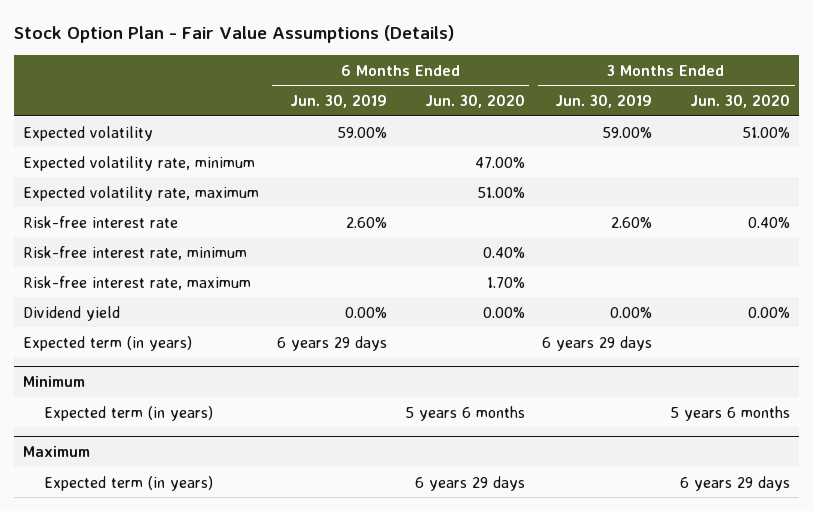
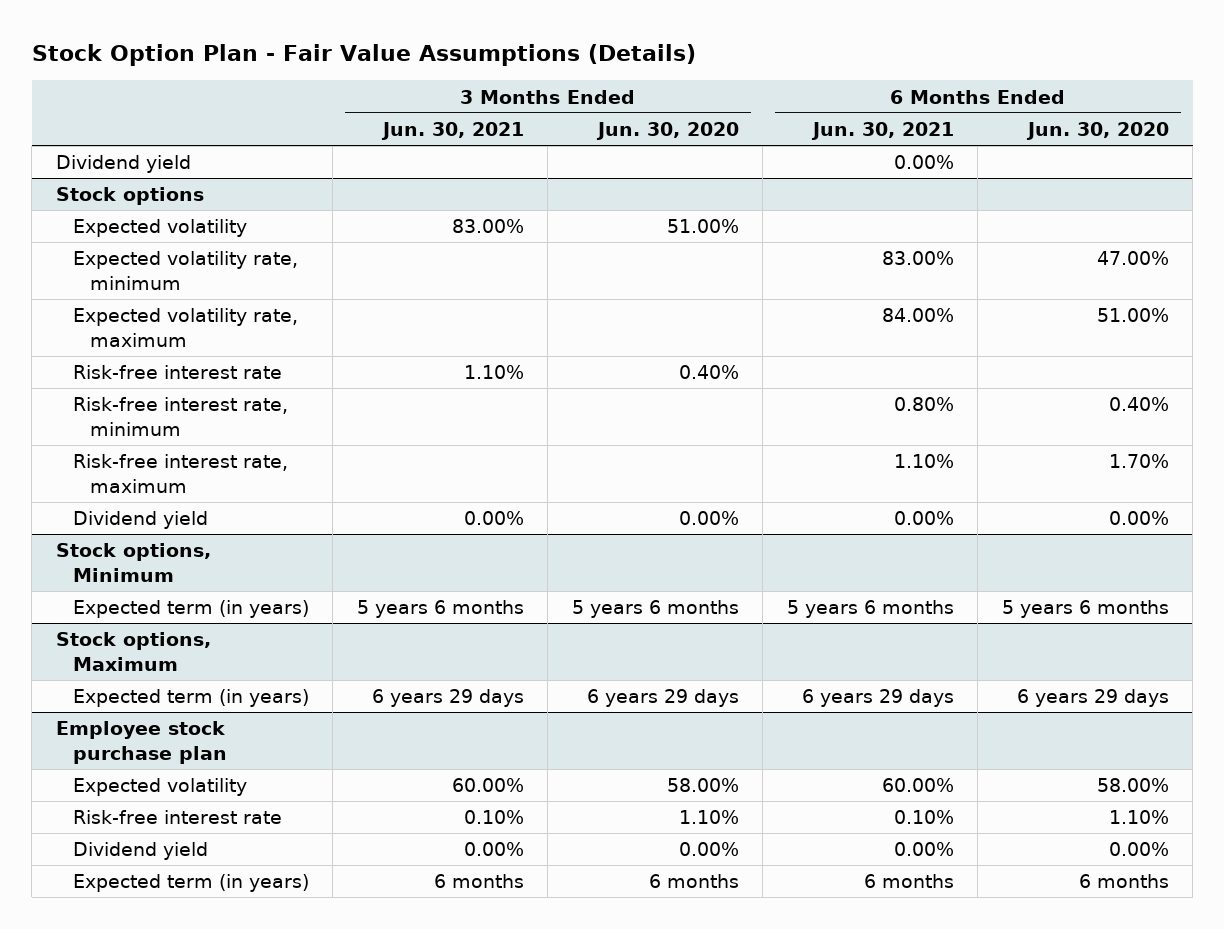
[289,94,387,109] Jun. 30, 2019 -> none
[555,94,653,109] Jun. 30, 2019 -> none
none -> [380,121,524,140] Jun. 30, 2021
none -> [810,121,954,140] Jun. 30, 2021
none -> [55,155,191,174] Dividend yield
none -> [55,187,204,206] Stock options
[22,335,192,351] Expected term (in years) -> none
[22,376,85,388] Minimum -> none
none -> [55,543,211,582] Stock options, Minimum
[22,446,90,458] Maximum -> none
none -> [55,632,211,671] Stock options, Maximum
none -> [55,721,227,764] Employee stock purchase plan
none -> [72,778,247,797] Expected volatility
none -> [72,810,282,825] Risk-free interest rate
none -> [72,842,208,861] Dividend yield
none -> [72,874,309,893] Expected term (in years)

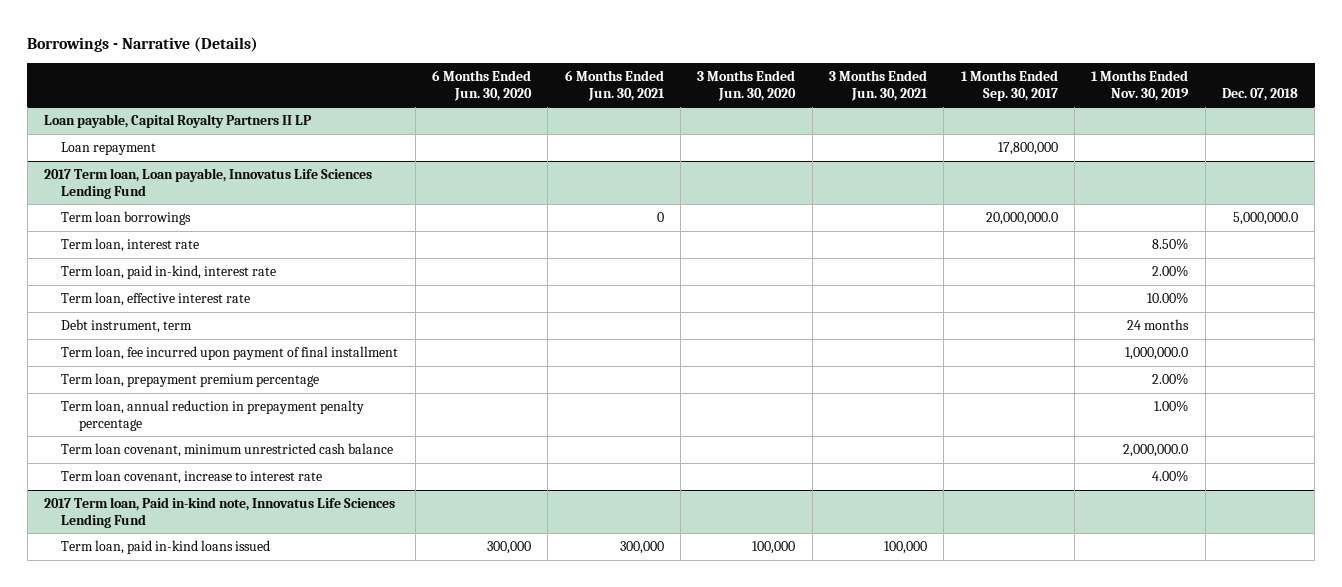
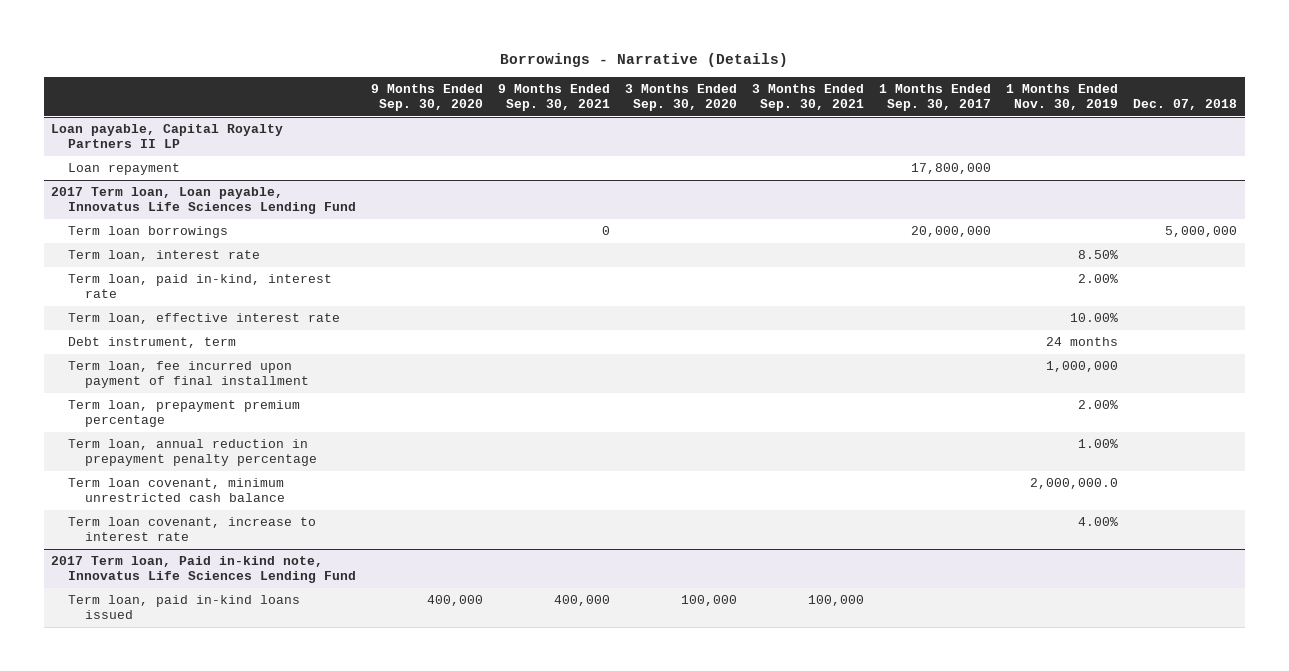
[432,69,533,101] 6 Months Ended Jun. 30, 2020 -> none
[564,69,665,101] 6 Months Ended Jun. 30, 2021 -> none
[697,69,797,101] 3 Months Ended Jun. 30, 2020 -> none
[828,69,928,101] 3 Months Ended Jun. 30, 2021 -> none
none -> [371,83,484,111] 9 Months Ended Sep. 30, 2020
none -> [498,83,611,111] 9 Months Ended Sep. 30, 2021
none -> [625,83,738,111] 3 Months Ended Sep. 30, 2020
none -> [752,83,865,111] 3 Months Ended Sep. 30, 2021
[985,212,1058,226] 20,000,000.0 -> [911,226,992,238] 20,000,000
[1232,212,1298,226] 5,000,000.0 -> [1165,226,1238,238] 5,000,000
[1125,347,1189,361] 1,000,000.0 -> [1046,361,1119,373] 1,000,000

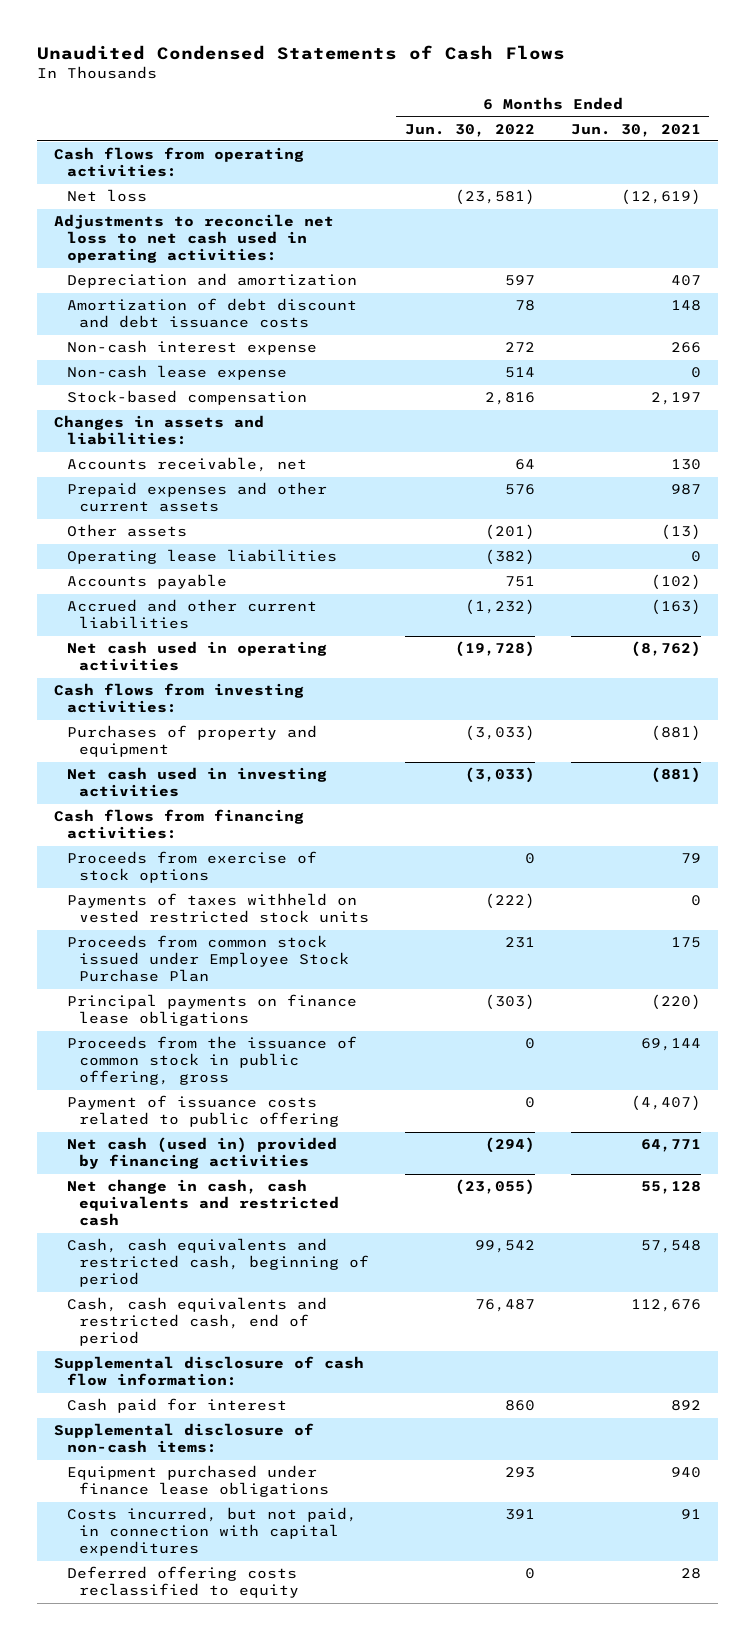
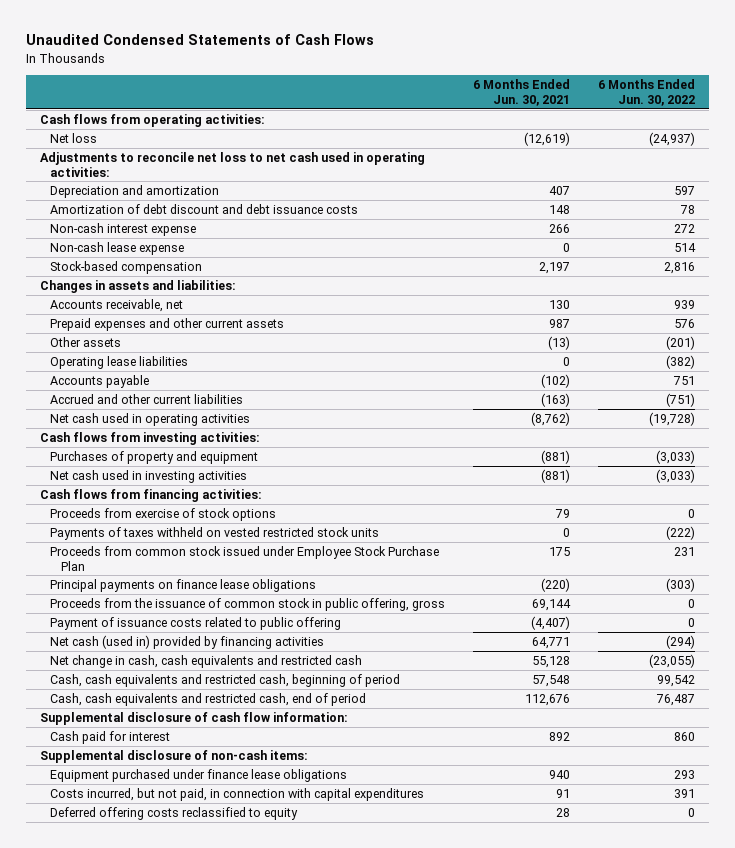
[454,189,535,206] (23,581) -> [649,131,696,146] (24,937)
[514,459,535,471] 64 -> [674,299,696,309] 939
[464,599,535,616] (1,232) -> [666,392,696,407] (751)

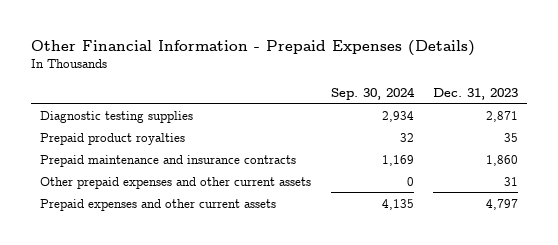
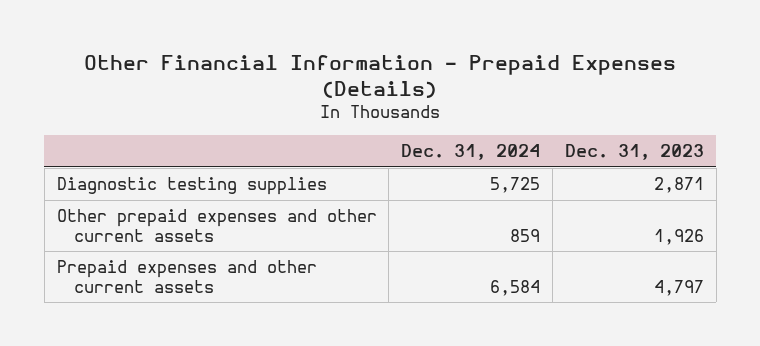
[330,86,415,100] Sep. 30, 2024 -> none
none -> [401,144,541,161] Dec. 31, 2024
[40,132,186,145] Prepaid product royalties -> none
[40,154,297,167] Prepaid maintenance and insurance contracts -> none
[503,176,518,186] 31 -> [653,228,704,245] 1,926

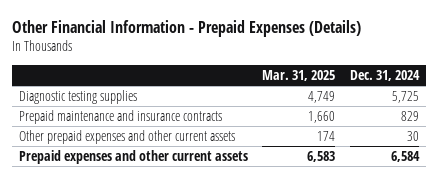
[564,144,704,161] Dec. 31, 2023 -> none
none -> [262,69,336,81] Mar. 31, 2025
none -> [19,109,223,124] Prepaid maintenance and insurance contracts
[510,228,541,242] 859 -> [406,130,419,141] 30

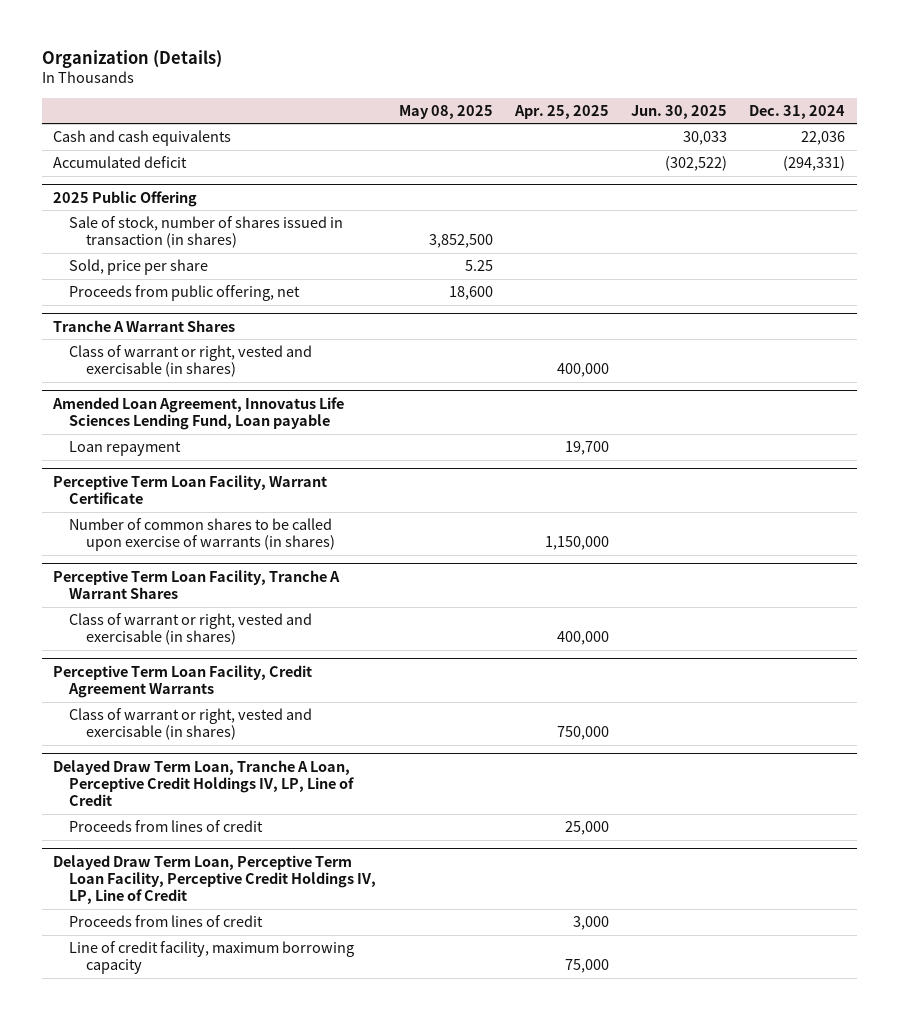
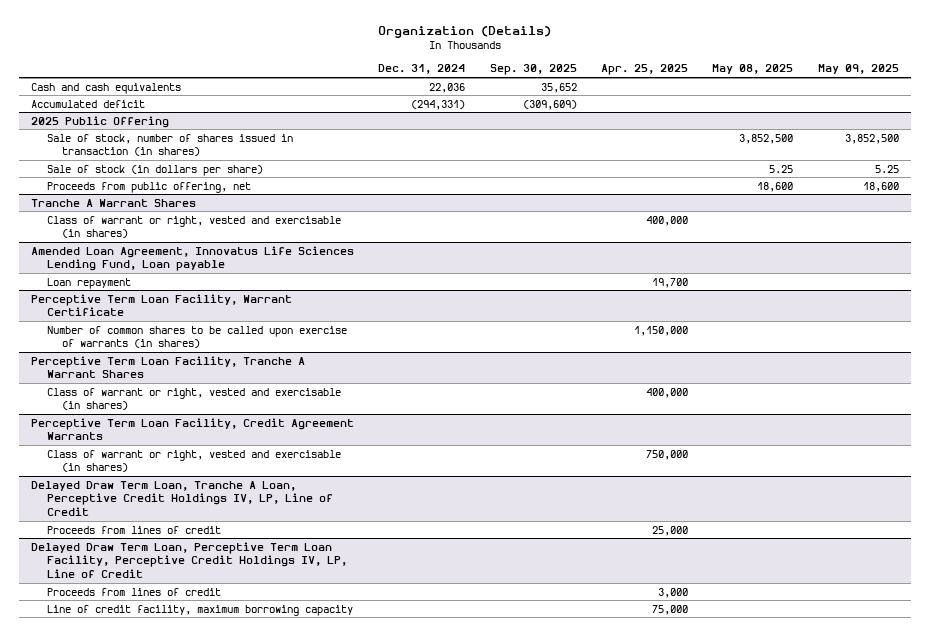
[631,104,728,119] Jun. 30, 2025 -> none
none -> [489,64,577,76] Sep. 30, 2025
none -> [817,64,899,75] May 09, 2025
[69,259,209,276] Sold, price per share -> [46,164,263,176] Sale of stock (in dollars per share)

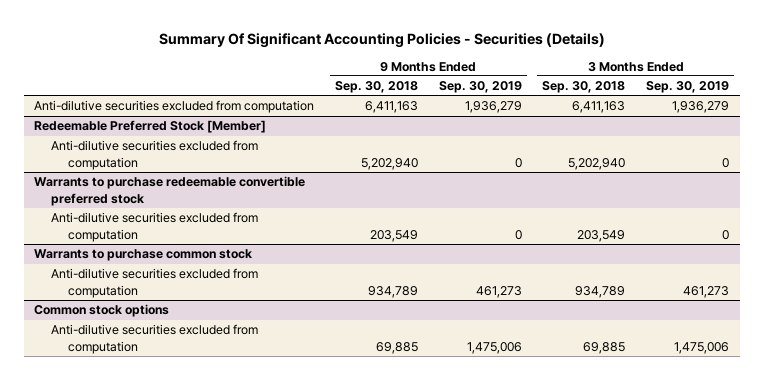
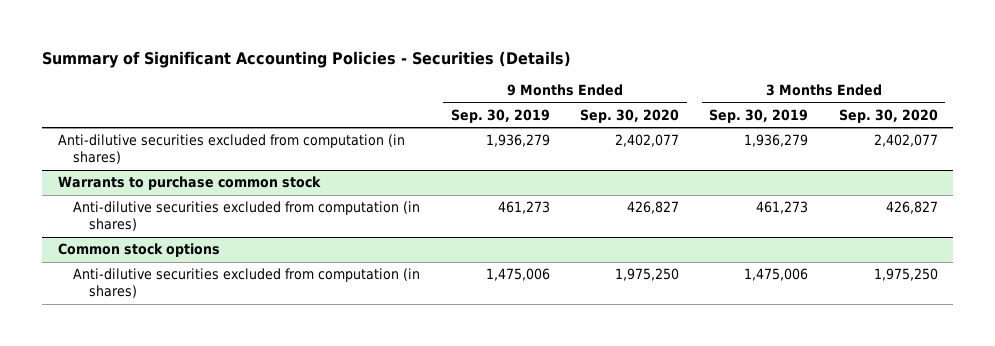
[158,32,605,48] Summary Of Significant Accounting Policies - Securities (Details) -> [42,50,572,68] Summary of Significant Accounting Policies - Securities (Details)
[335,81,419,94] Sep. 30, 2018 -> none
[542,81,626,94] Sep. 30, 2018 -> none
none -> [580,108,680,123] Sep. 30, 2020
none -> [838,108,938,123] Sep. 30, 2020
[34,120,267,134] Redeemable Preferred Stock [Member] -> none
[51,140,259,170] Anti-dilutive securities excluded from computation -> none
[34,176,306,206] Warrants to purchase redeemable convertible preferred stock -> none
[51,212,259,242] Anti-dilutive securities excluded from computation -> none
[34,100,315,114] Anti-dilutive securities excluded from computation -> [57,134,405,165] Anti-dilutive securities excluded from computation (in shares)
[51,268,259,298] Anti-dilutive securities excluded from computation -> [73,201,421,232] Anti-dilutive securities excluded from computation (in shares)
[51,324,259,354] Anti-dilutive securities excluded from computation -> [73,268,421,299] Anti-dilutive securities excluded from computation (in shares)

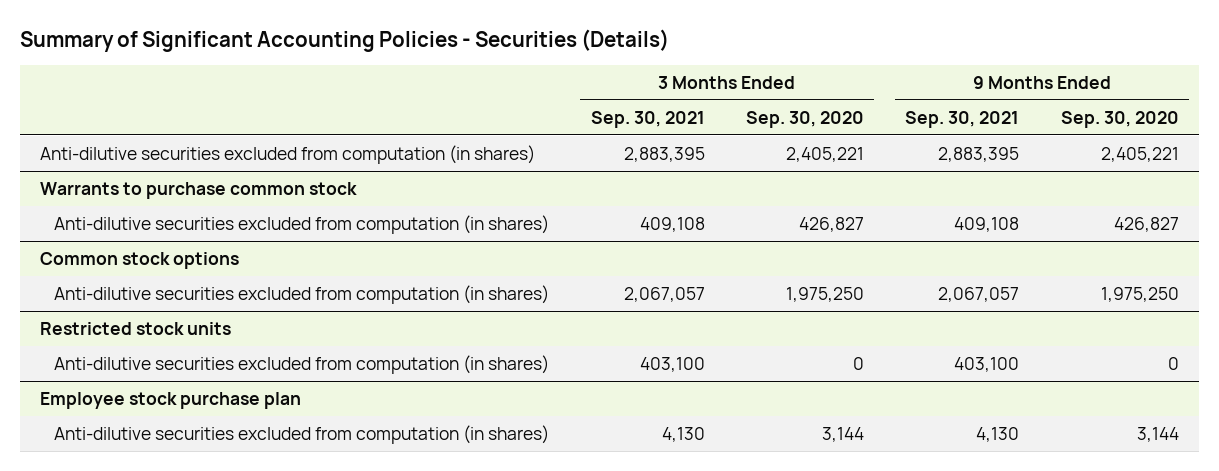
[450,108,550,123] Sep. 30, 2019 -> none
[709,108,809,123] Sep. 30, 2019 -> none
none -> [590,110,705,128] Sep. 30, 2021
none -> [905,110,1020,128] Sep. 30, 2021
[615,134,680,148] 2,402,077 -> [1100,146,1179,162] 2,405,221
[873,134,938,148] 2,402,077 -> [785,146,864,162] 2,405,221
none -> [40,321,232,335] Restricted stock units
none -> [54,354,550,374] Anti-dilutive securities excluded from computation (in shares)
none -> [40,391,302,409] Employee stock purchase plan
none -> [54,424,550,444] Anti-dilutive securities excluded from computation (in shares)

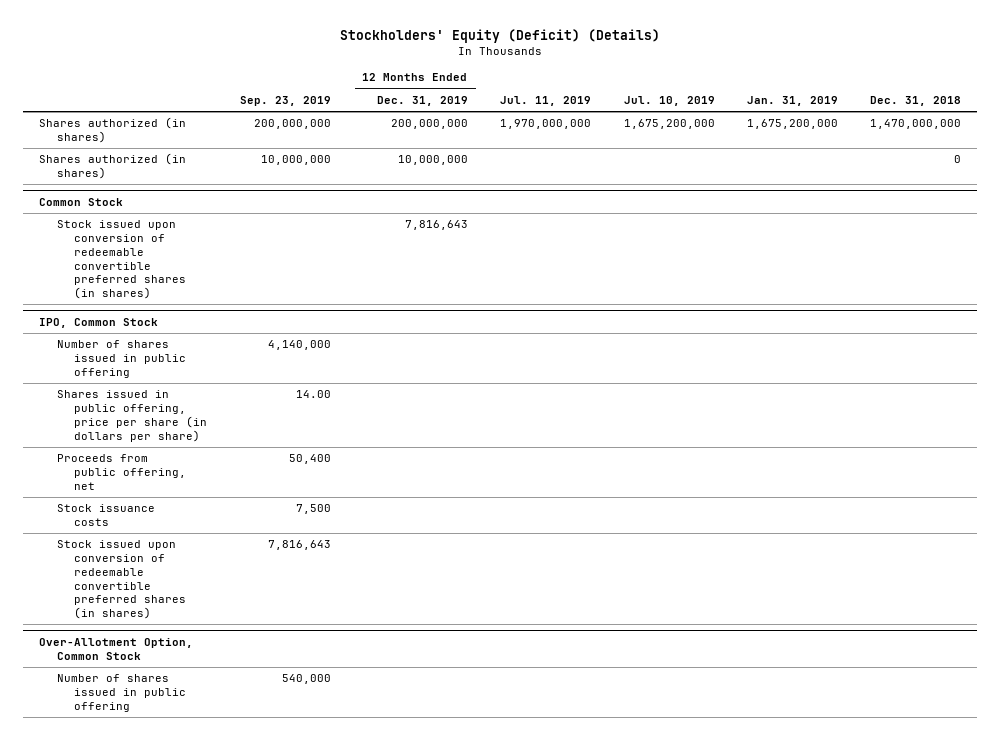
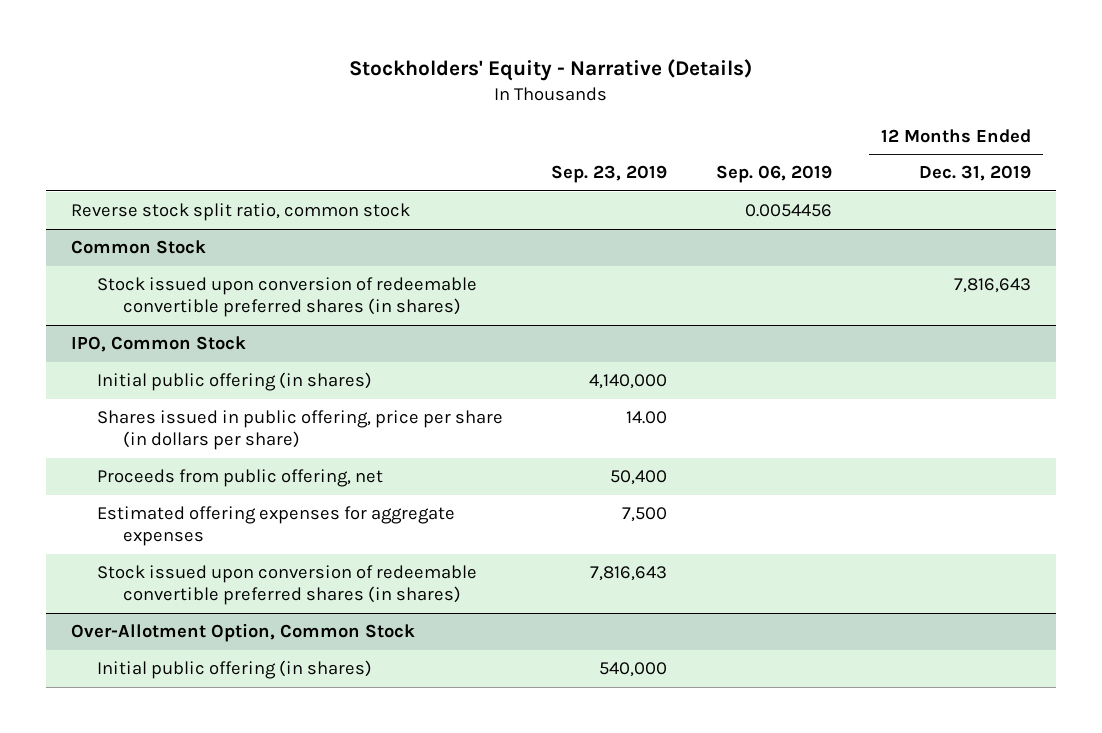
[339,28,660,43] Stockholders' Equity (Deficit) (Details) -> [348,58,752,81] Stockholders' Equity - Narrative (Details)
[500,95,592,106] Jul. 11, 2019 -> none
[623,95,715,106] Jul. 10, 2019 -> none
[746,95,838,106] Jan. 31, 2019 -> none
[870,95,962,106] Dec. 31, 2018 -> none
none -> [716,165,833,184] Sep. 06, 2019
[38,117,186,144] Shares authorized (in shares) -> none
[38,153,186,180] Shares authorized (in shares) -> none
none -> [70,203,410,222] Reverse stock split ratio, common stock
[56,340,187,378] Number of shares issued in public offering -> [96,372,372,392] Initial public offering (in shares)
[56,504,155,527] Stock issuance costs -> [96,506,455,547] Estimated offering expenses for aggregate expenses
[56,674,187,712] Number of shares issued in public offering -> [96,660,372,680] Initial public offering (in shares)

